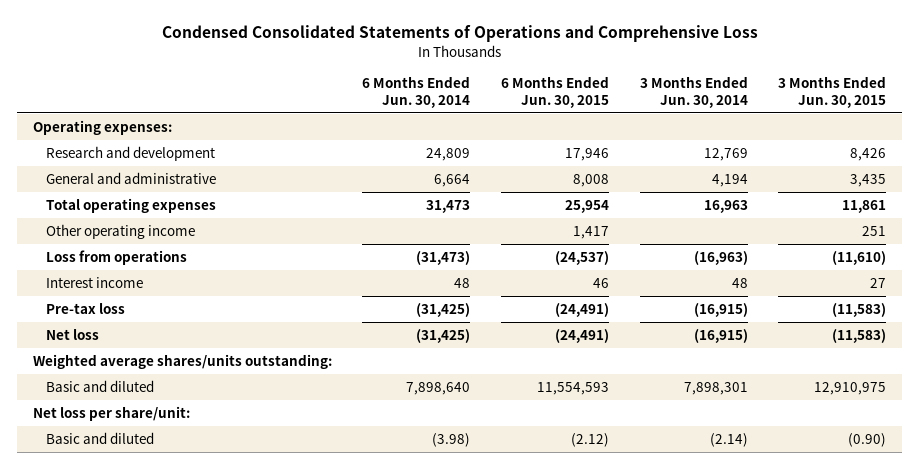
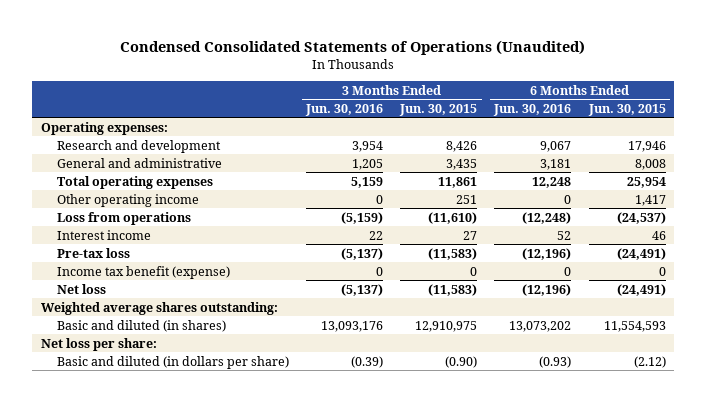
[161,25,758,43] Condensed Consolidated Statements of Operations and Comprehensive Loss -> [120,39,586,55] Condensed Consolidated Statements of Operations (Unaudited)
[362,76,471,108] 6 Months Ended Jun. 30, 2014 -> none
[639,76,748,108] 3 Months Ended Jun. 30, 2014 -> none
none -> [305,103,384,116] Jun. 30, 2016
none -> [493,103,572,116] Jun. 30, 2016
none -> [56,265,230,279] Income tax benefit (expense)
[32,354,332,370] Weighted average shares/units outstanding: -> [40,301,278,315] Weighted average shares outstanding:
[45,380,154,393] Basic and diluted -> [56,319,226,332] Basic and diluted (in shares)
[32,406,190,422] Net loss per share/unit: -> [40,337,157,351] Net loss per share:
[45,432,154,445] Basic and diluted -> [56,355,289,369] Basic and diluted (in dollars per share)

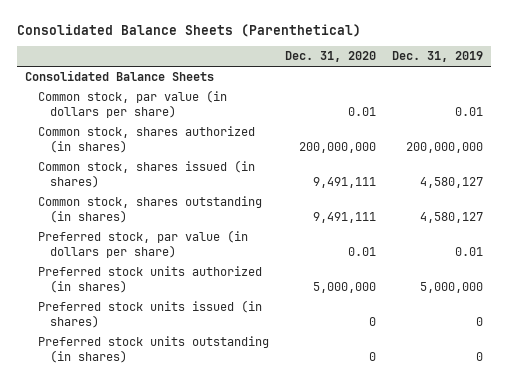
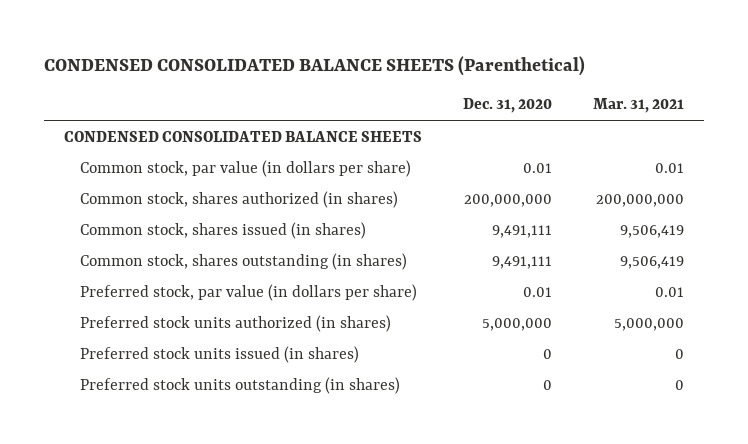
[17,23,362,37] Consolidated Balance Sheets (Parenthetical) -> [43,56,585,77] CONDENSED CONSOLIDATED BALANCE SHEETS (Parenthetical)
[391,51,483,63] Dec. 31, 2019 -> none
none -> [592,98,684,114] Mar. 31, 2021
[25,70,215,82] Consolidated Balance Sheets -> [64,130,423,142] CONDENSED CONSOLIDATED BALANCE SHEETS

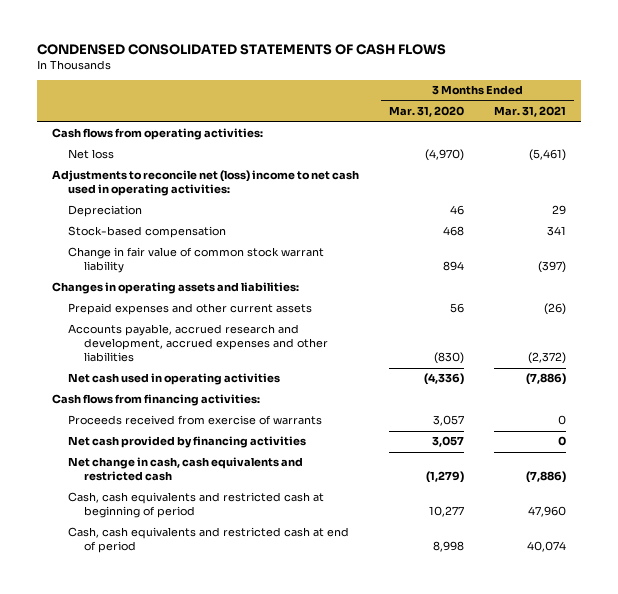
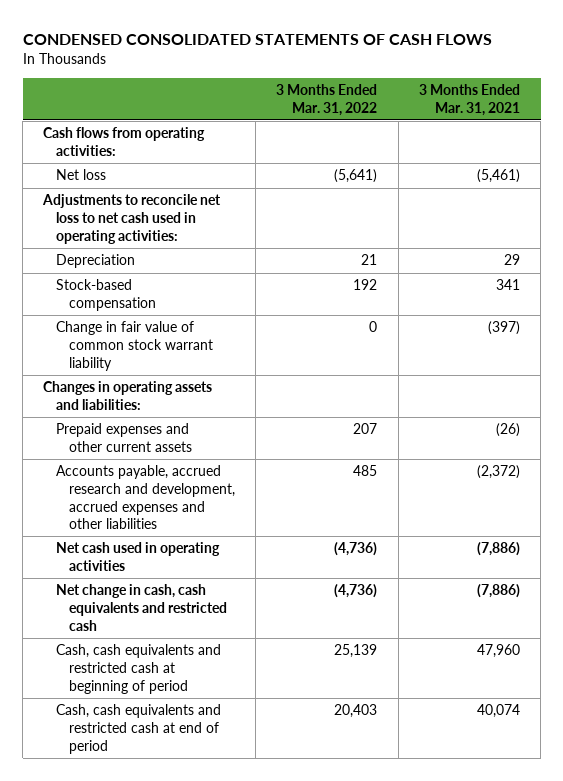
[388,106,464,118] Mar. 31, 2020 -> none
none -> [276,84,378,116] 3 Months Ended Mar. 31, 2022
[51,170,359,197] Adjustments to reconcile net (loss) income to net cash used in operating activities: -> [42,194,222,244] Adjustments to reconcile net loss to net cash used in operating activities:
[51,394,260,407] Cash flows from financing activities: -> none
[68,415,323,426] Proceeds received from exercise of warrants -> none
[68,436,307,449] Net cash provided by financing activities -> none

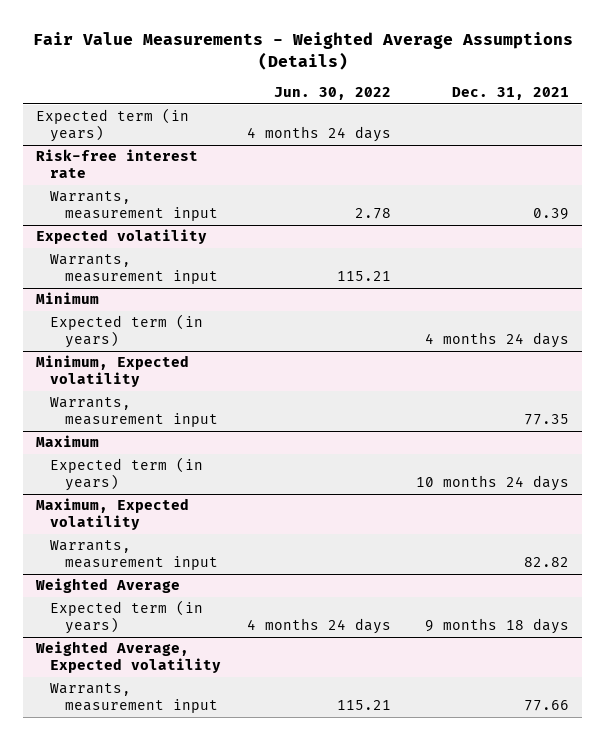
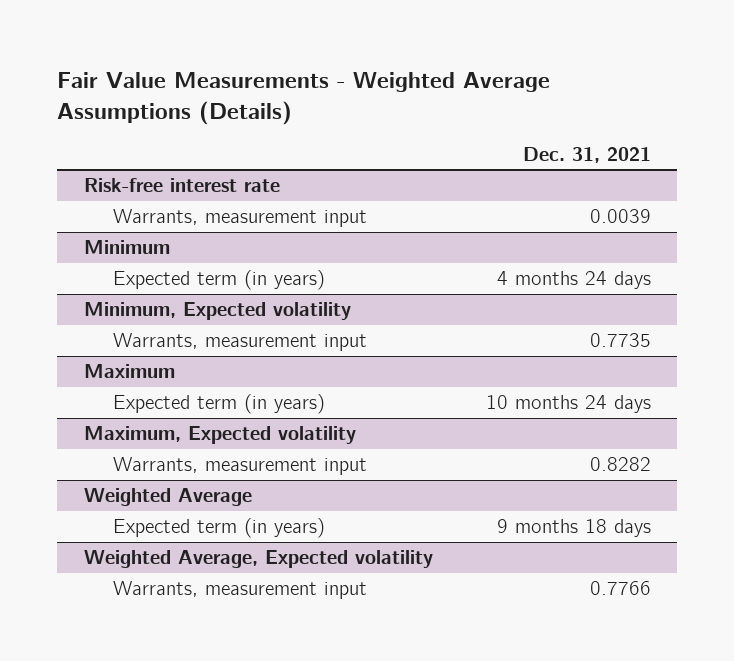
[273,87,391,101] Jun. 30, 2022 -> none
[36,108,190,142] Expected term (in years) -> none
[36,229,208,245] Expected volatility -> none
[50,254,218,284] Warrants, measurement input -> none
[533,207,570,220] 0.39 -> [589,209,651,224] 0.0039
[524,413,570,425] 77.35 -> [589,333,651,348] 0.7735
[524,556,570,567] 82.82 -> [589,457,651,472] 0.8282
[524,699,570,711] 77.66 -> [589,581,651,596] 0.7766

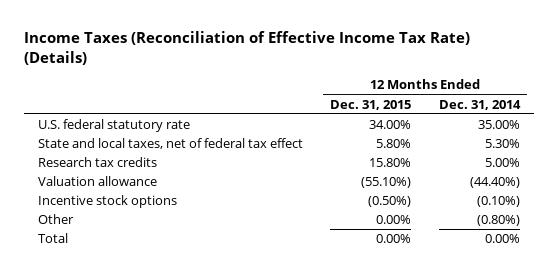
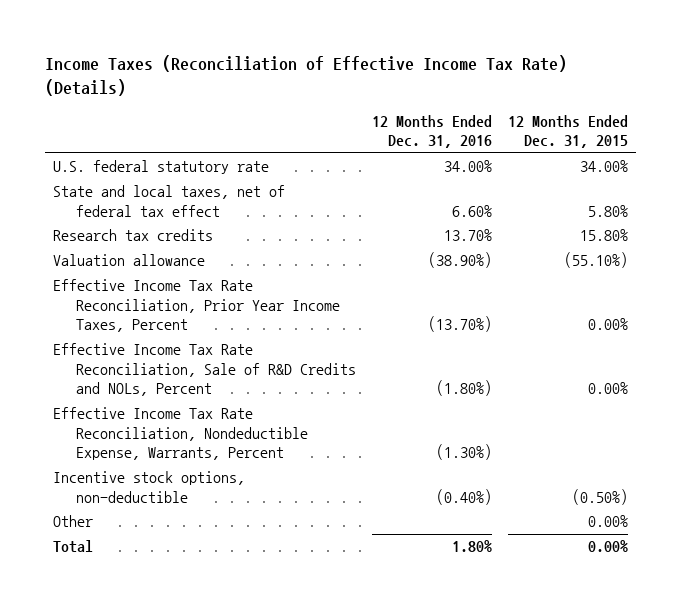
[439,99,522,110] Dec. 31, 2014 -> none
none -> [371,114,492,149] 12 Months Ended Dec. 31, 2016
none -> [53,279,340,333] Effective Income Tax Rate Reconciliation, Prior Year Income Taxes, Percent
none -> [53,343,356,397] Effective Income Tax Rate Reconciliation, Sale of R&D Credits and NOLs, Percent
none -> [53,407,308,461] Effective Income Tax Rate Reconciliation, Nondeductible Expense, Warrants, Percent
[37,195,177,209] Incentive stock options -> [53,471,246,503] Incentive stock options, non-deductible

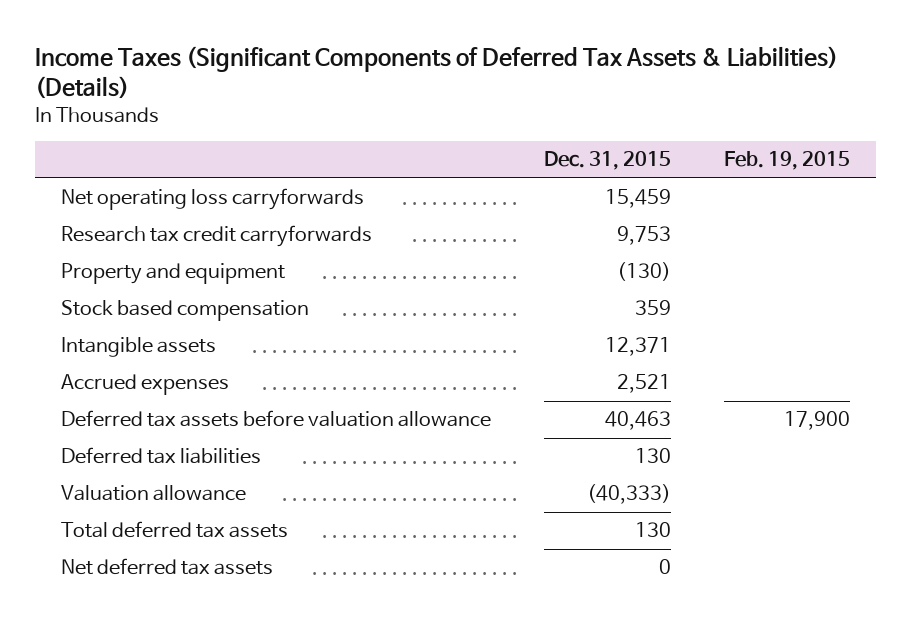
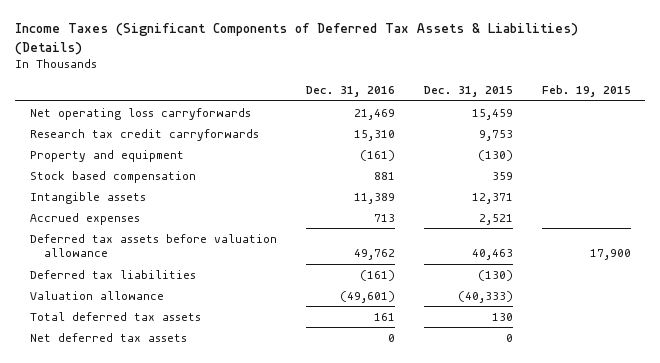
none -> [305,85,395,97] Dec. 31, 2016
[634,448,671,464] 130 -> [477,269,513,281] (130)

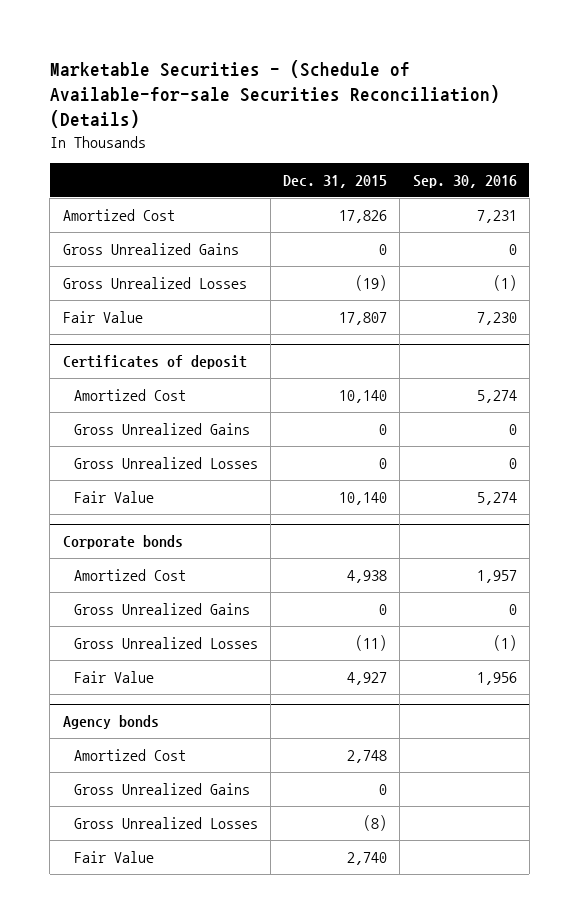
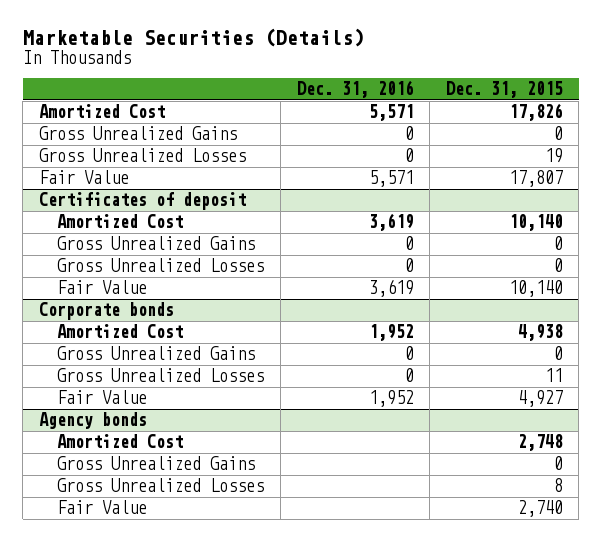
[49,60,500,129] Marketable Securities - (Schedule of Available-for-sale Securities Reconciliation) (Details) -> [22,27,364,47] Marketable Securities (Details)
[412,174,517,188] Sep. 30, 2016 -> none
none -> [296,80,414,99] Dec. 31, 2016
[355,274,388,291] (19) -> [544,148,563,164] 19
[355,634,388,651] (11) -> [544,368,563,383] 11
[363,814,388,831] (8) -> [553,478,563,493] 8

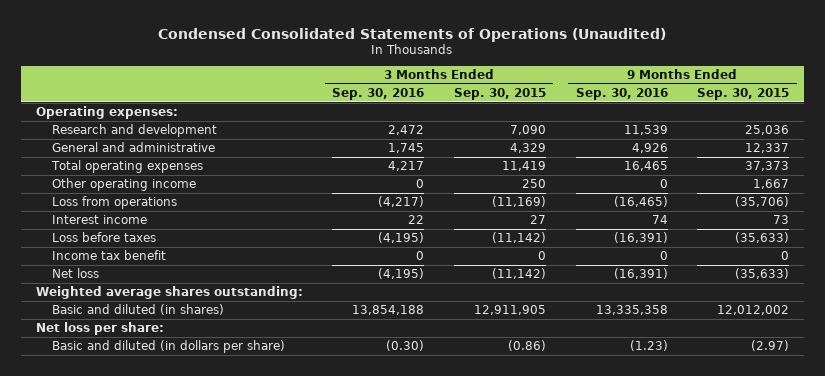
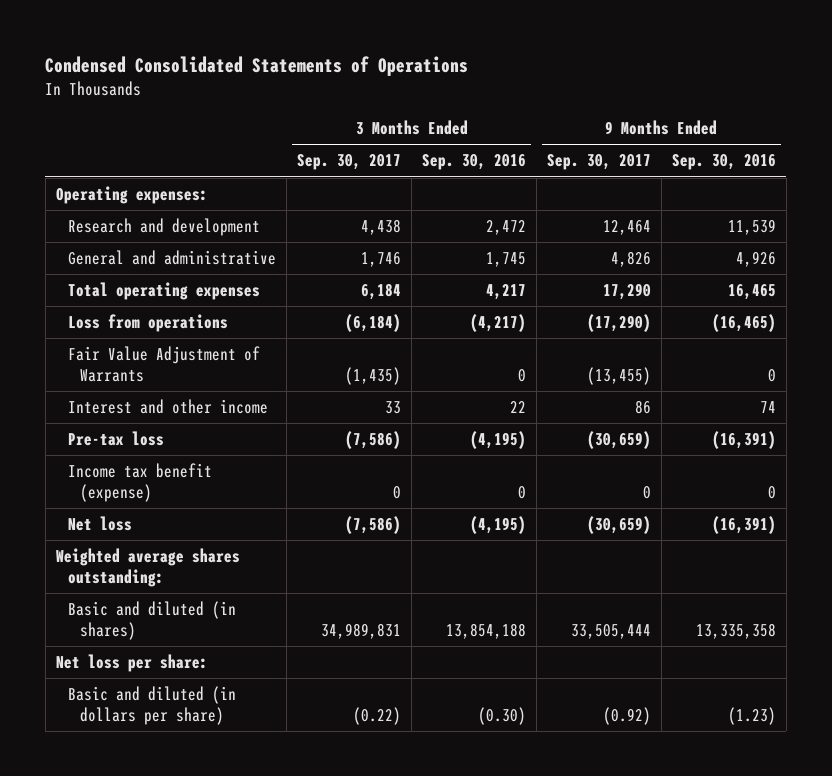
[158,27,667,42] Condensed Consolidated Statements of Operations (Unaudited) -> [45,55,469,76] Condensed Consolidated Statements of Operations
[453,87,546,100] Sep. 30, 2015 -> none
[697,87,790,100] Sep. 30, 2015 -> none
none -> [297,154,402,171] Sep. 30, 2017
none -> [546,154,651,171] Sep. 30, 2017
[52,178,197,192] Other operating income -> none
none -> [68,346,261,382] Fair Value Adjustment of Warrants
[52,215,148,225] Interest income -> [68,399,269,415] Interest and other income
[52,232,157,243] Loss before taxes -> [68,431,165,447] Pre-tax loss
[52,250,167,261] Income tax benefit -> [68,463,213,502] Income tax benefit (expense)

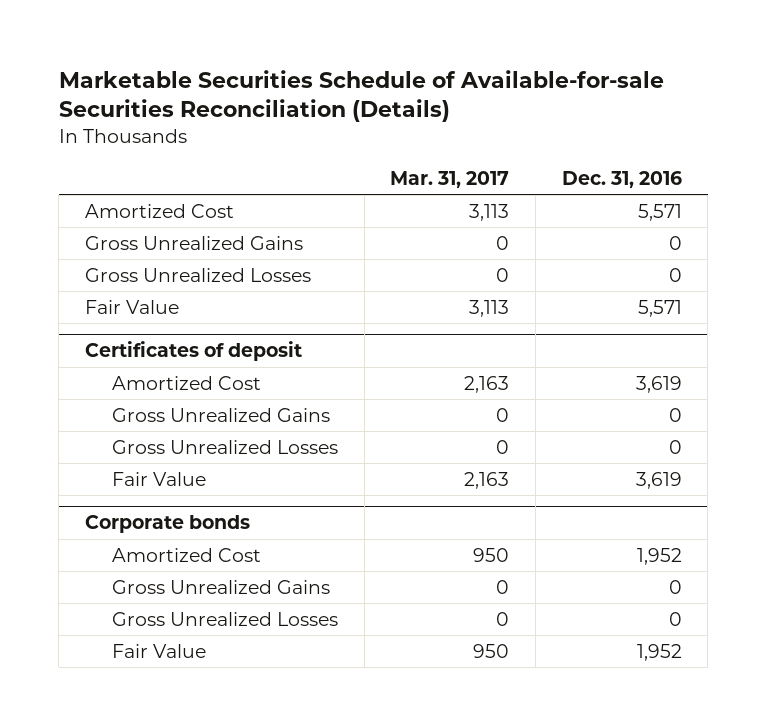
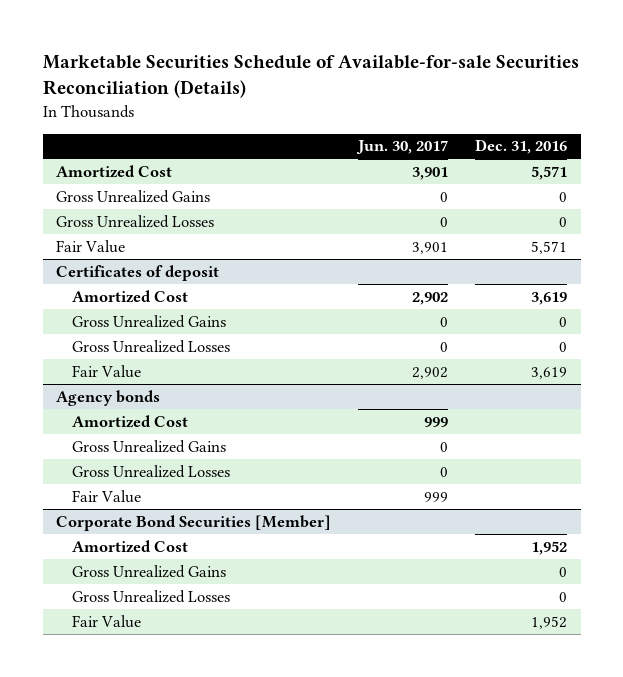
[390,170,510,188] Mar. 31, 2017 -> none
none -> [356,140,449,155] Jun. 30, 2017
none -> [56,389,161,406] Agency bonds
none -> [71,414,188,428] Amortized Cost
none -> [71,439,226,453] Gross Unrealized Gains
none -> [71,464,230,478] Gross Unrealized Losses
none -> [71,489,141,503] Fair Value
[84,515,250,534] Corporate bonds -> [56,514,332,531] Corporate Bond Securities [Member]

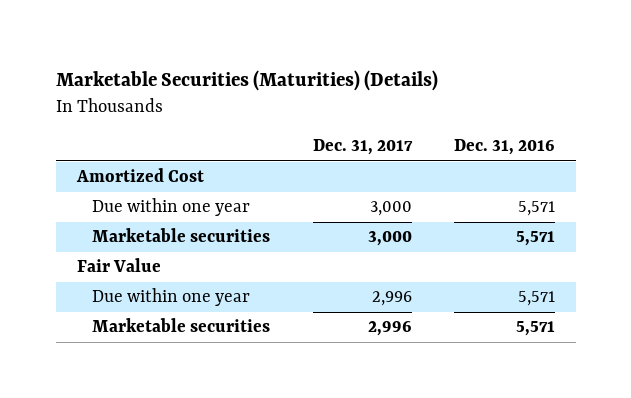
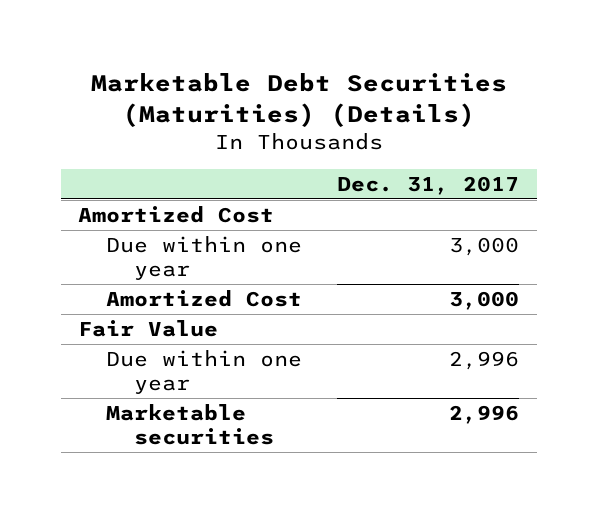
[55,69,438,91] Marketable Securities (Maturities) (Details) -> [90,73,507,128] Marketable Debt Securities (Maturities) (Details)
[453,139,555,156] Dec. 31, 2016 -> none
[92,228,271,243] Marketable securities -> [106,290,303,308] Amortized Cost

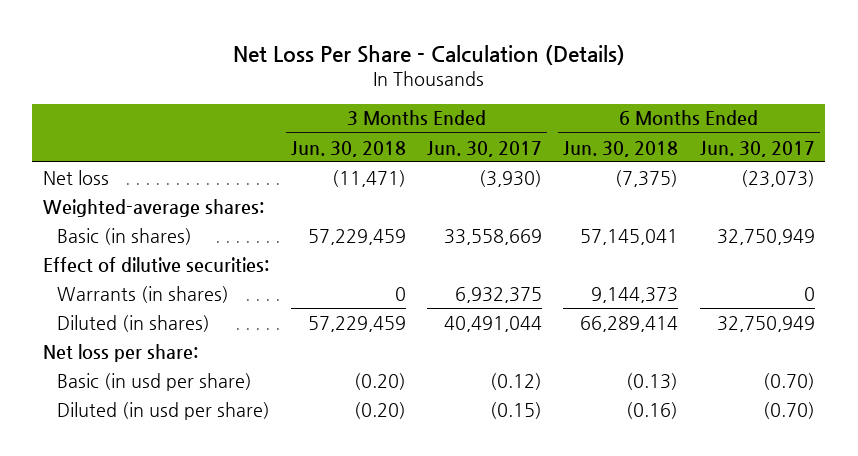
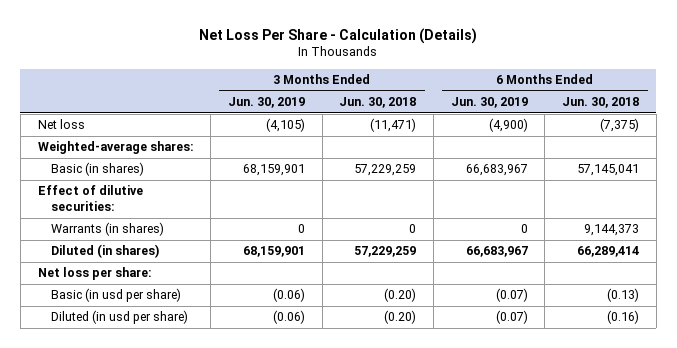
[427,140,543,157] Jun. 30, 2017 -> none
[699,140,815,157] Jun. 30, 2017 -> none
none -> [227,97,305,109] Jun. 30, 2019
none -> [450,97,528,109] Jun. 30, 2019
[307,228,406,245] 57,229,459 -> [354,164,417,177] 57,229,259
[307,315,406,332] 57,229,459 -> [354,246,417,258] 57,229,259

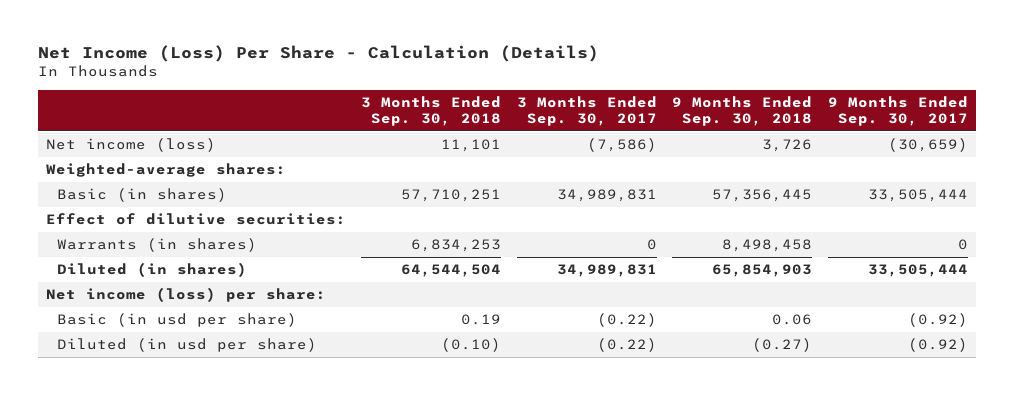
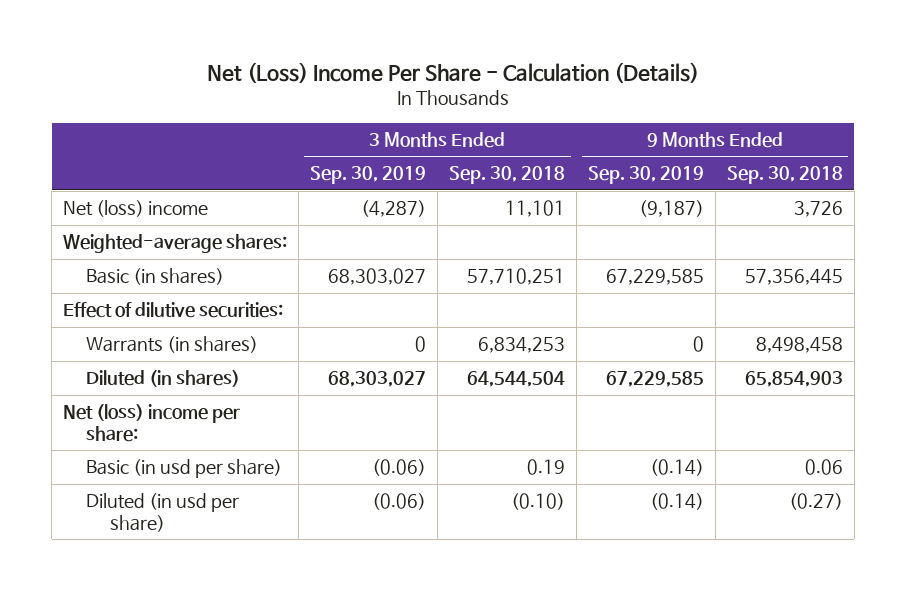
[37,45,599,63] Net Income (Loss) Per Share - Calculation (Details) -> [206,61,699,83] Net (Loss) Income Per Share - Calculation (Details)
[516,96,657,126] 3 Months Ended Sep. 30, 2017 -> none
[828,96,969,126] 9 Months Ended Sep. 30, 2017 -> none
none -> [309,166,426,185] Sep. 30, 2019
none -> [587,166,704,185] Sep. 30, 2019
[45,138,216,153] Net income (loss) -> [63,200,209,218] Net (loss) income
[45,287,326,303] Net income (loss) per share: -> [63,404,241,442] Net (loss) income per share:

